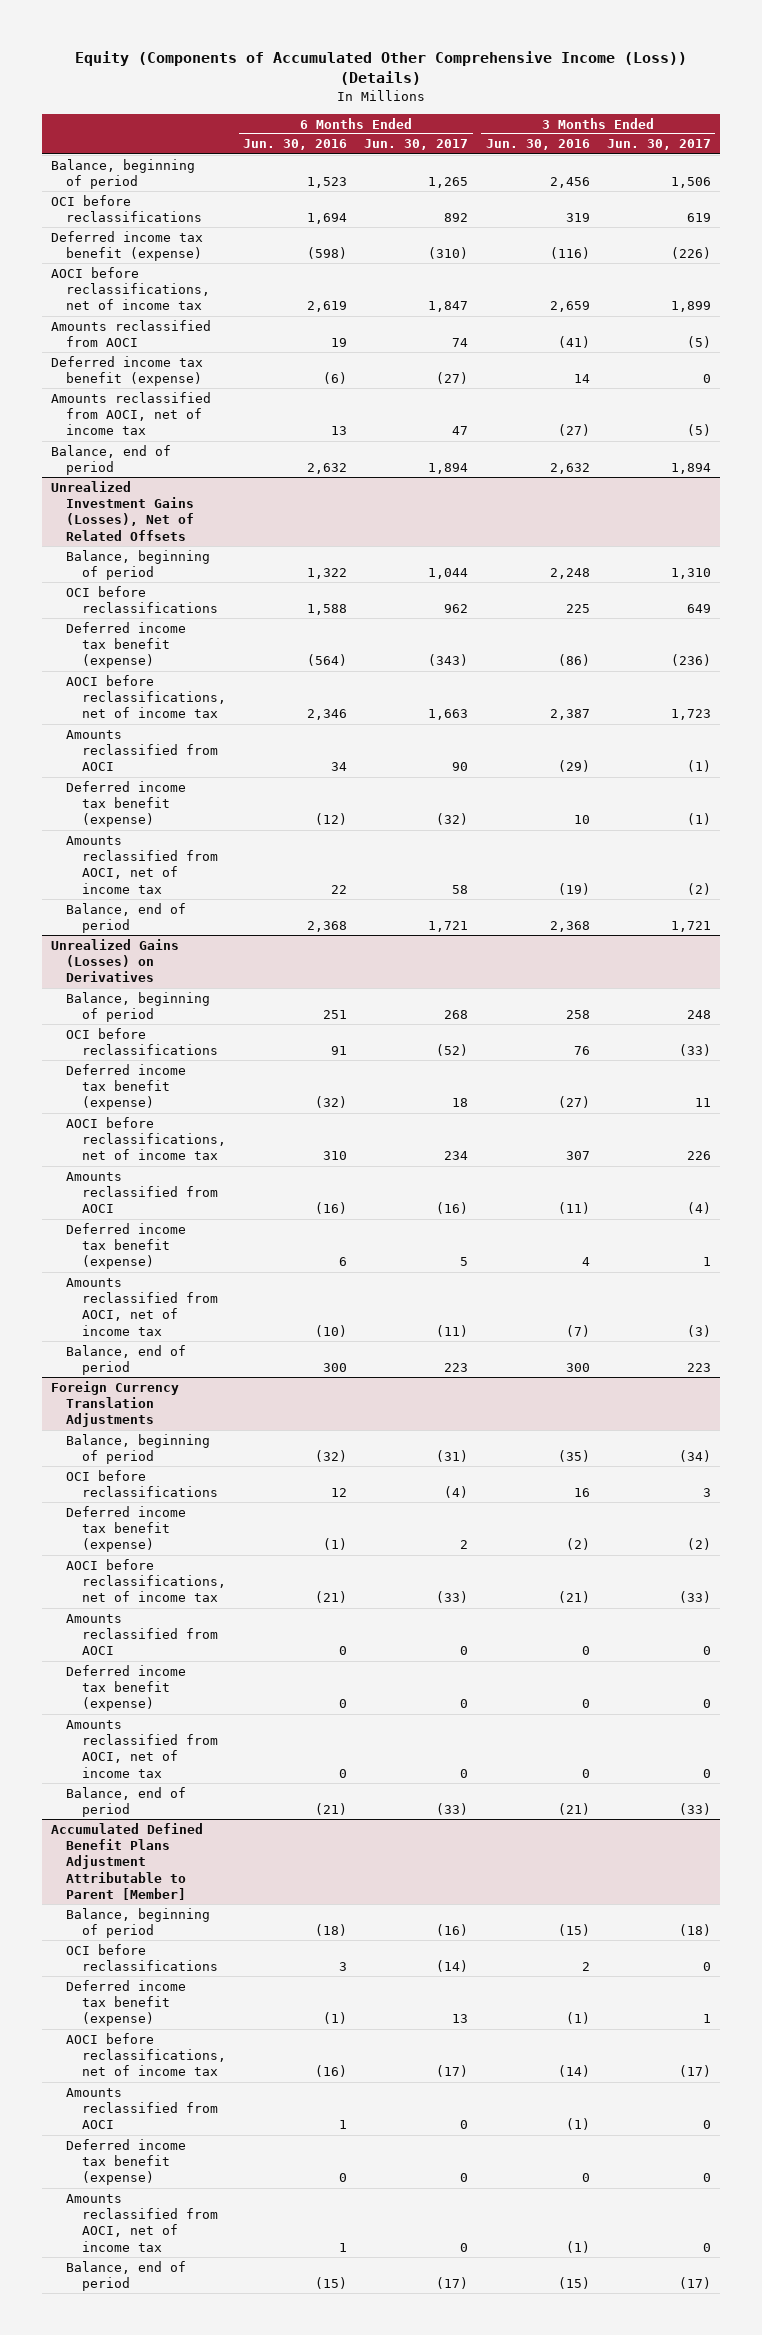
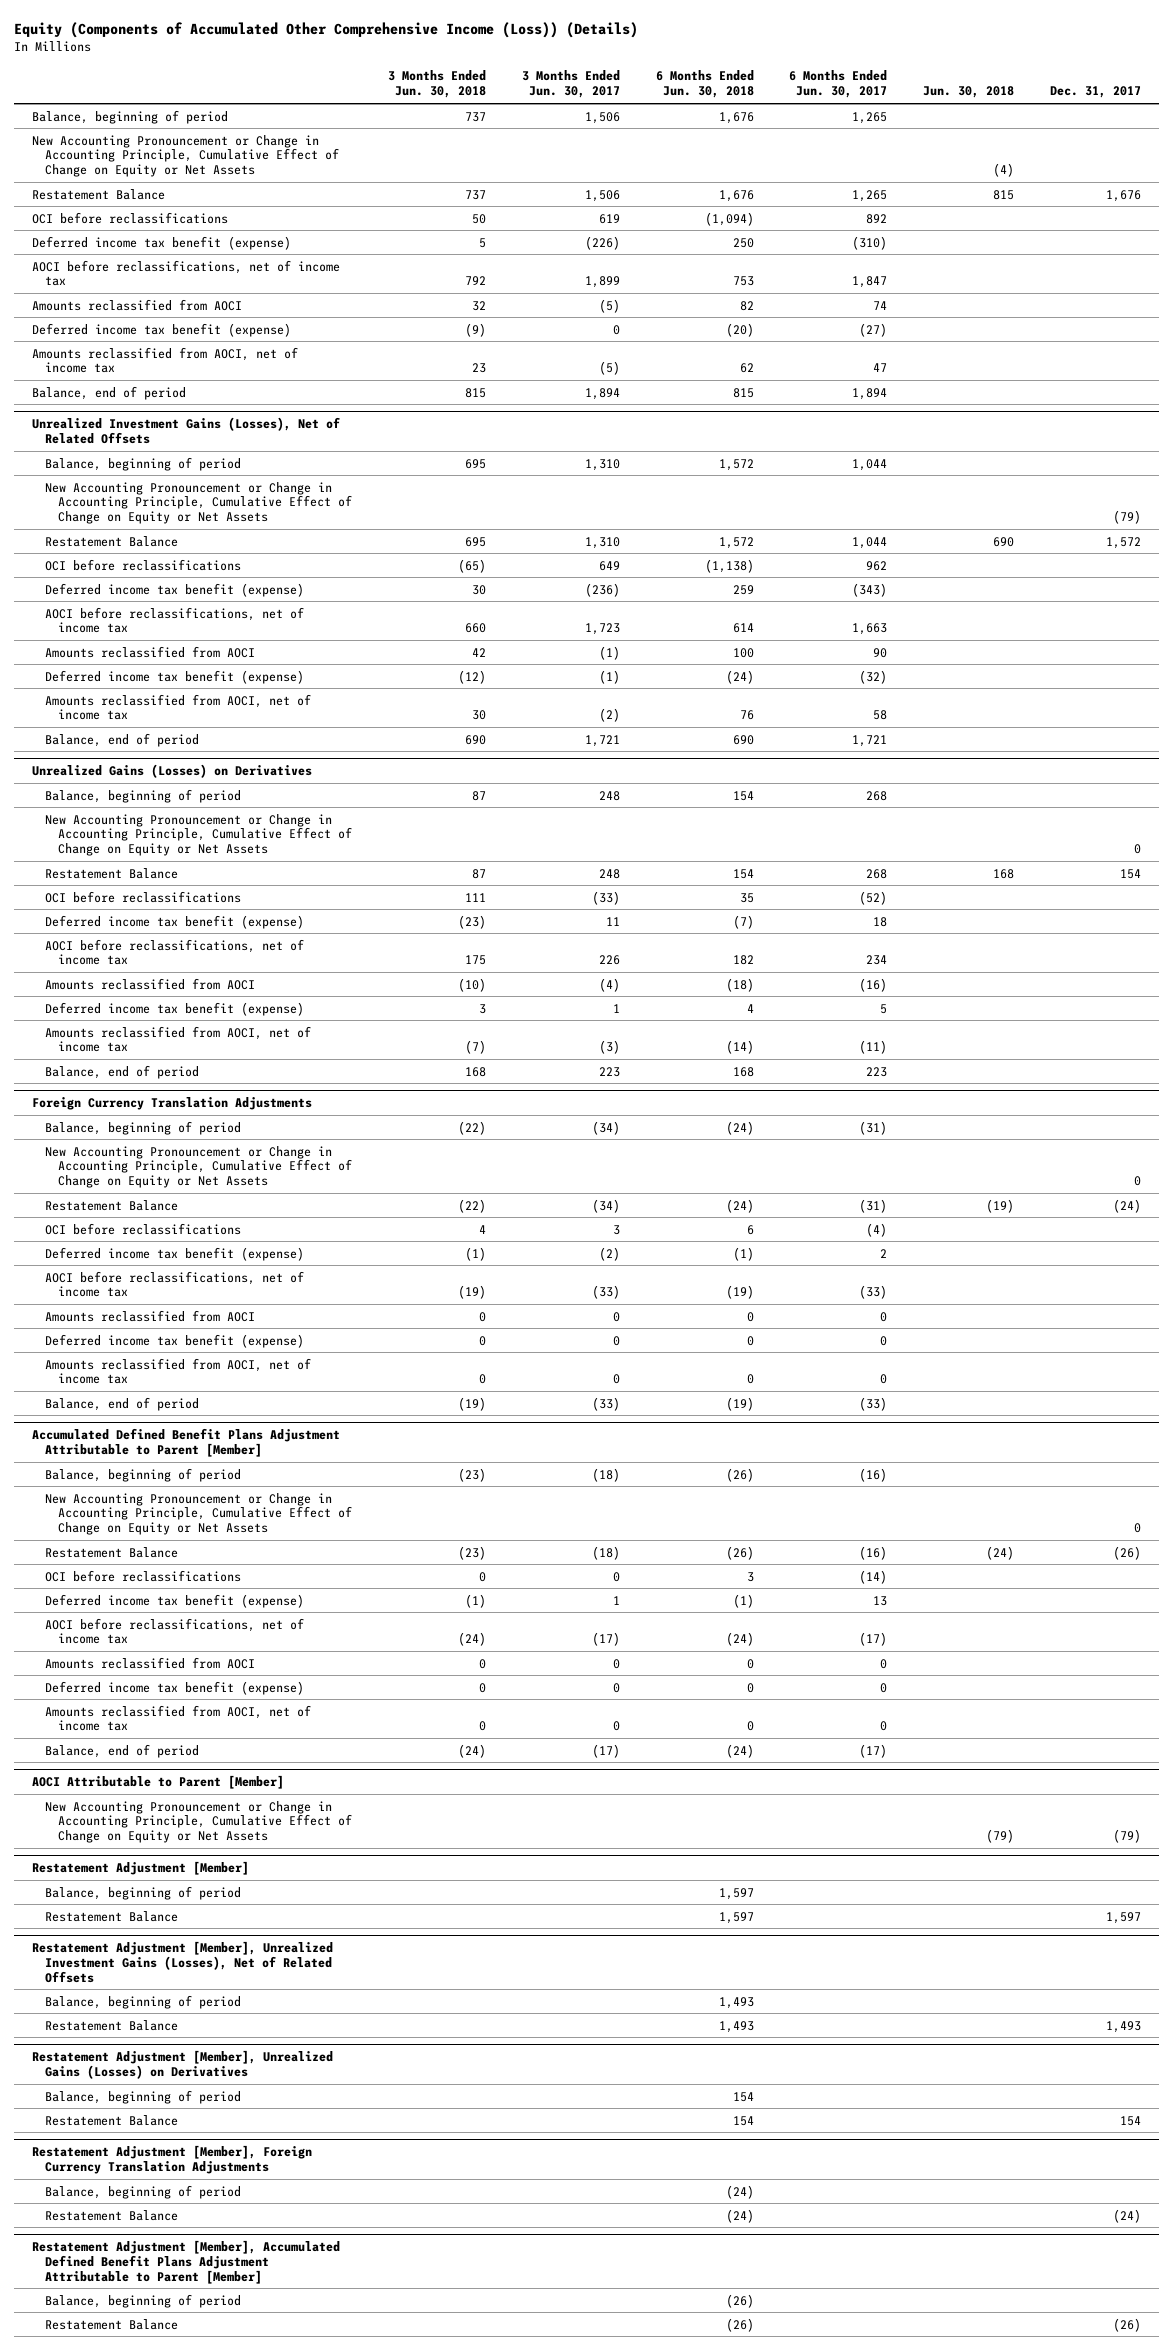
[242,139,347,151] Jun. 30, 2016 -> none
[485,139,590,151] Jun. 30, 2016 -> none
none -> [387,70,486,99] 3 Months Ended Jun. 30, 2018
none -> [655,70,754,99] 6 Months Ended Jun. 30, 2018
none -> [923,86,1015,99] Jun. 30, 2018
none -> [1049,86,1141,99] Dec. 31, 2017
none -> [32,134,340,178] New Accounting Pronouncement or Change in Accounting Principle, Cumulative Effect of Change on Equity or Net Assets
none -> [32,188,166,200] Restatement Balance
none -> [45,481,353,525] New Accounting Pronouncement or Change in Accounting Principle, Cumulative Effect of Change on Equity or Net Assets
none -> [45,535,179,547] Restatement Balance
none -> [45,813,353,857] New Accounting Pronouncement or Change in Accounting Principle, Cumulative Effect of Change on Equity or Net Assets
none -> [45,867,179,879] Restatement Balance
none -> [45,1145,353,1189] New Accounting Pronouncement or Change in Accounting Principle, Cumulative Effect of Change on Equity or Net Assets
none -> [45,1199,179,1211] Restatement Balance
none -> [45,1492,353,1536] New Accounting Pronouncement or Change in Accounting Principle, Cumulative Effect of Change on Equity or Net Assets
none -> [45,1546,179,1558] Restatement Balance
none -> [32,1775,285,1790] AOCI Attributable to Parent [Member]
none -> [45,1800,353,1844] New Accounting Pronouncement or Change in Accounting Principle, Cumulative Effect of Change on Equity or Net Assets
none -> [32,1861,250,1876] Restatement Adjustment [Member]
none -> [45,1885,242,1900] Balance, beginning of period
none -> [45,1910,179,1922] Restatement Balance
none -> [32,1941,334,1983] Restatement Adjustment [Member], Unrealized Investment Gains (Losses), Net of Related Offsets
none -> [45,1994,242,2009] Balance, beginning of period
none -> [45,2019,179,2031] Restatement Balance
none -> [32,2050,334,2079] Restatement Adjustment [Member], Unrealized Gains (Losses) on Derivatives
none -> [45,2089,242,2104] Balance, beginning of period
none -> [45,2114,179,2126] Restatement Balance
none -> [32,2145,313,2174] Restatement Adjustment [Member], Foreign Currency Translation Adjustments
none -> [45,2184,242,2199] Balance, beginning of period
none -> [45,2209,179,2221] Restatement Balance
none -> [32,2240,341,2284] Restatement Adjustment [Member], Accumulated Defined Benefit Plans Adjustment Attributable to Parent [Member]
none -> [45,2293,242,2308] Balance, beginning of period
none -> [45,2318,179,2330] Restatement Balance

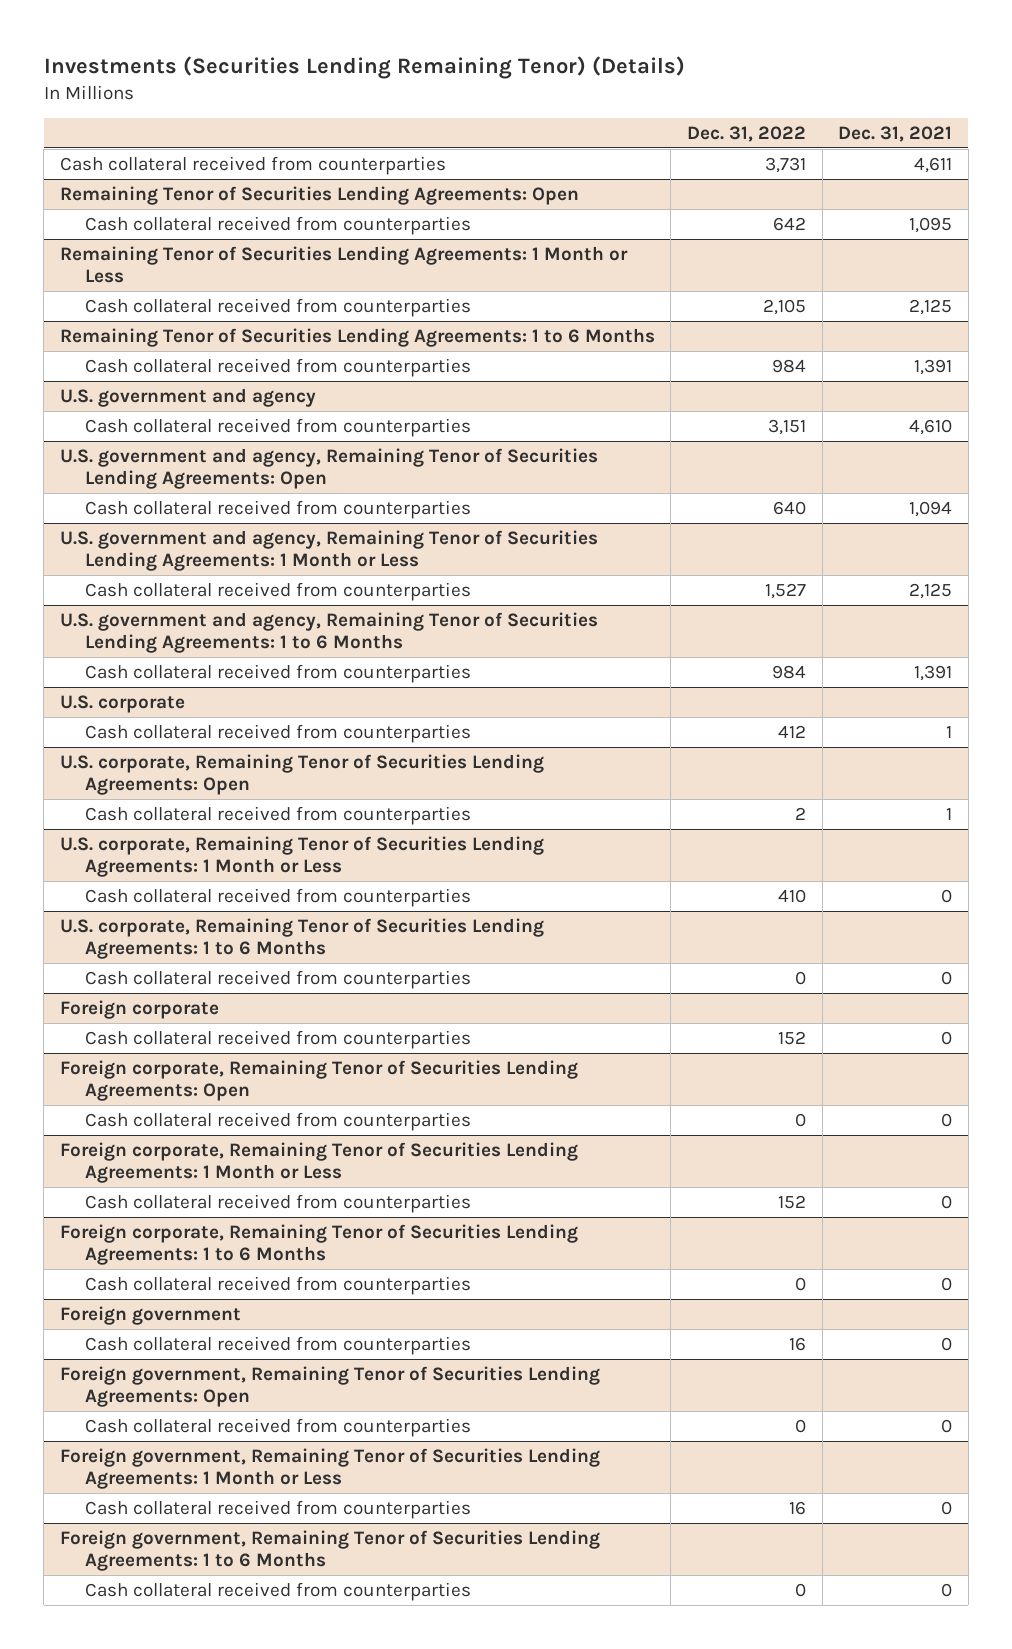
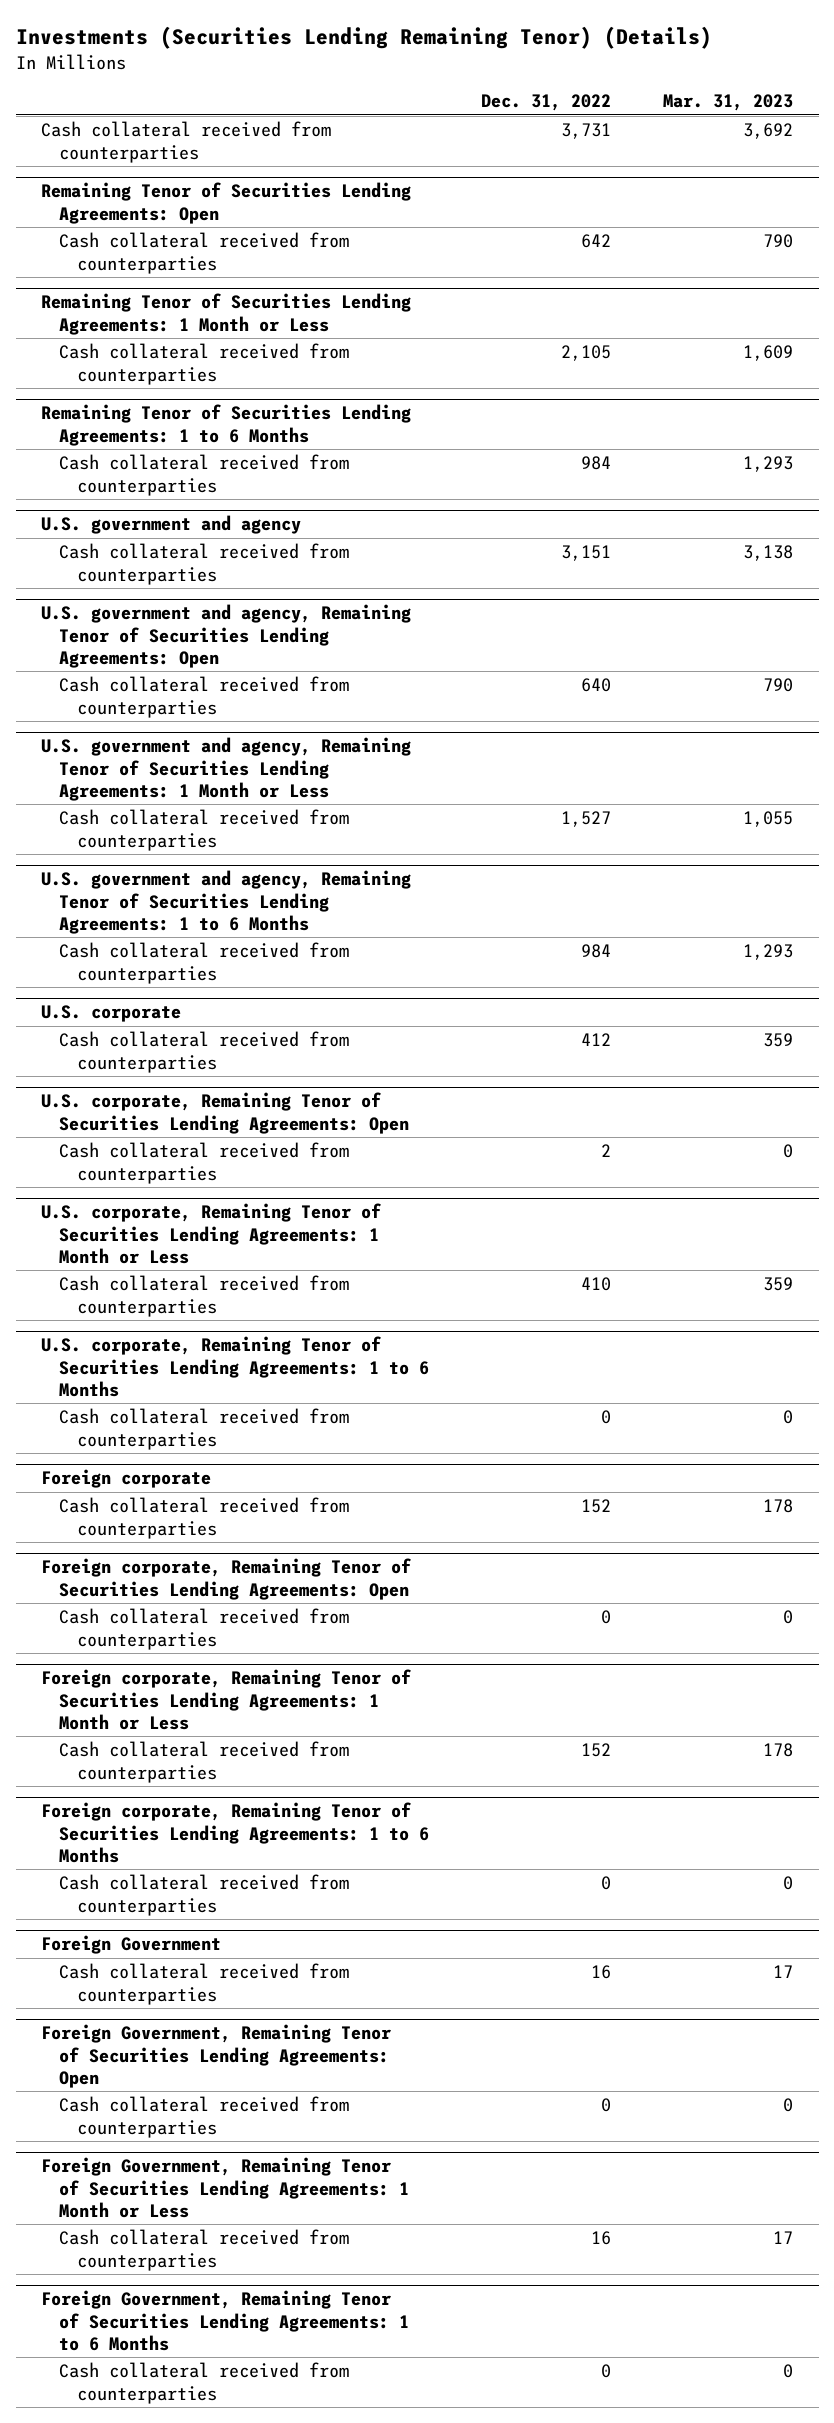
[838,126,953,143] Dec. 31, 2021 -> none
none -> [663,94,794,112] Mar. 31, 2023
[59,1305,241,1325] Foreign government -> [41,1935,222,1955] Foreign Government
[59,1365,600,1408] Foreign government, Remaining Tenor of Securities Lending Agreements: Open -> [41,2024,392,2088] Foreign Government, Remaining Tenor of Securities Lending Agreements: Open
[59,1447,600,1490] Foreign government, Remaining Tenor of Securities Lending Agreements: 1 Month or Less -> [41,2157,410,2218] Foreign Government, Remaining Tenor of Securities Lending Agreements: 1 Month or Less
[59,1529,600,1572] Foreign government, Remaining Tenor of Securities Lending Agreements: 1 to 6 Months -> [41,2290,410,2351] Foreign Government, Remaining Tenor of Securities Lending Agreements: 1 to 6 Months

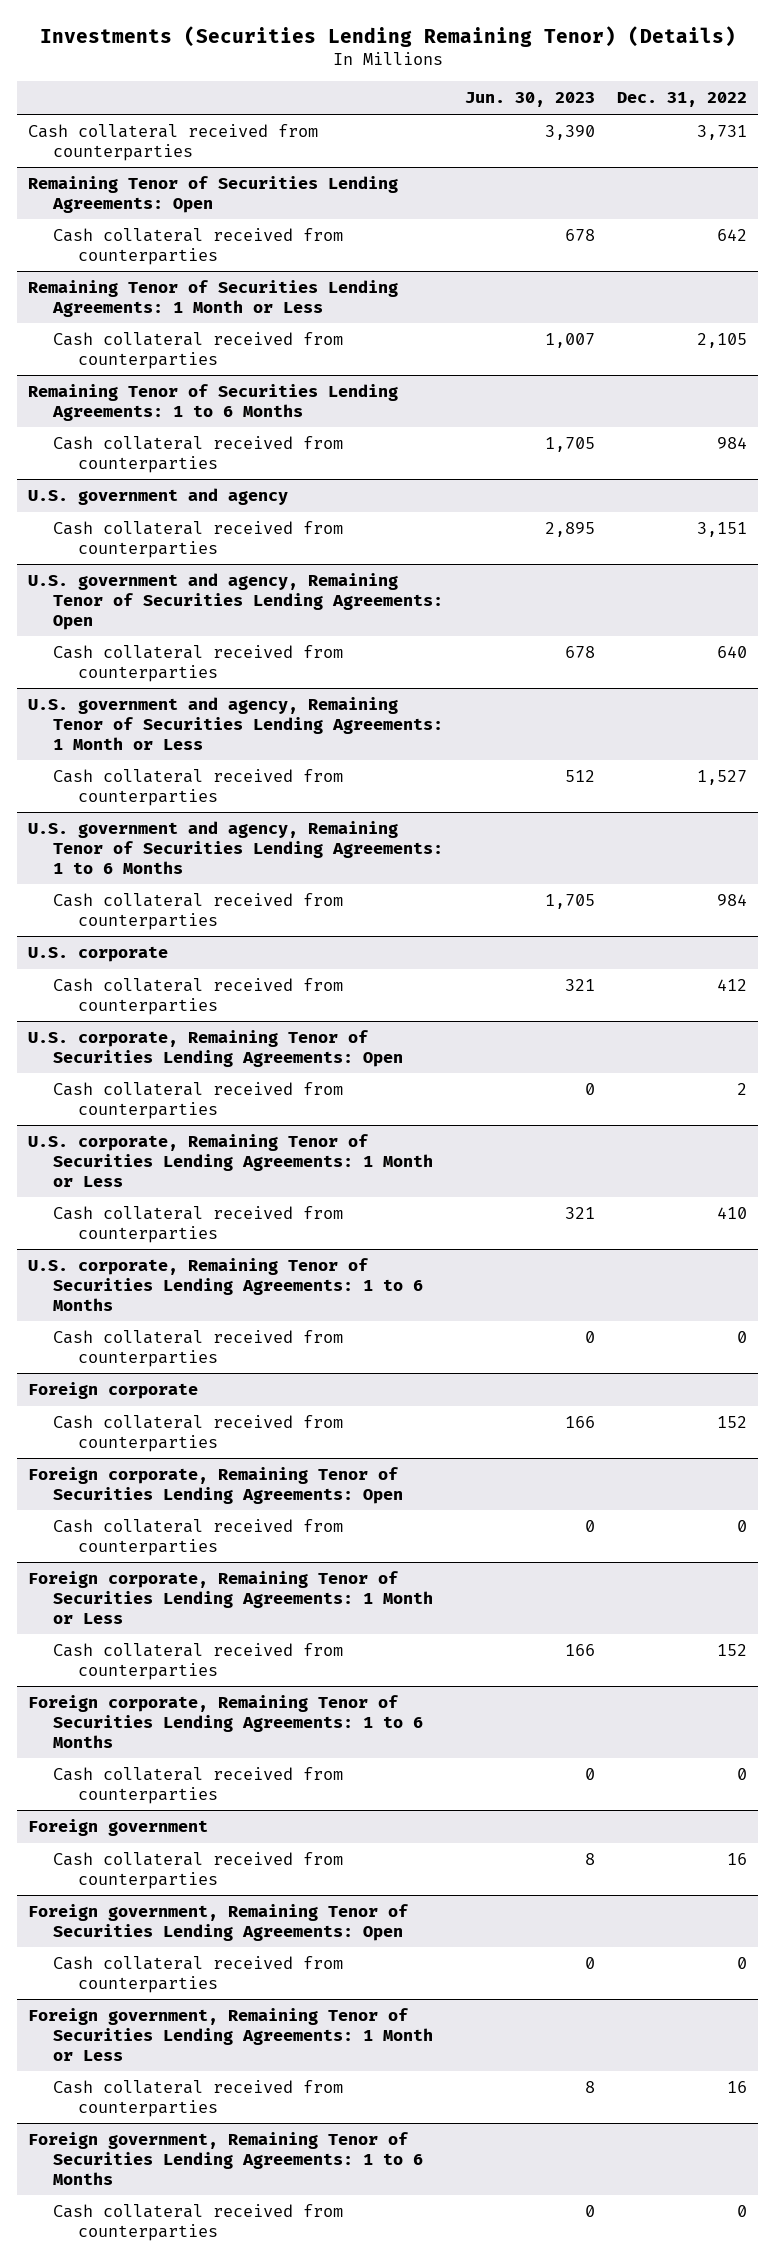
[663,94,794,112] Mar. 31, 2023 -> none
none -> [465,92,596,108] Jun. 30, 2023
[41,1935,222,1955] Foreign Government -> [28,1819,209,1837] Foreign government
[41,2024,392,2088] Foreign Government, Remaining Tenor of Securities Lending Agreements: Open -> [28,1904,409,1941] Foreign government, Remaining Tenor of Securities Lending Agreements: Open
[41,2157,410,2218] Foreign Government, Remaining Tenor of Securities Lending Agreements: 1 Month or Less -> [28,2008,433,2061] Foreign government, Remaining Tenor of Securities Lending Agreements: 1 Month or Less
[41,2290,410,2351] Foreign Government, Remaining Tenor of Securities Lending Agreements: 1 to 6 Months -> [28,2132,423,2185] Foreign government, Remaining Tenor of Securities Lending Agreements: 1 to 6 Months

